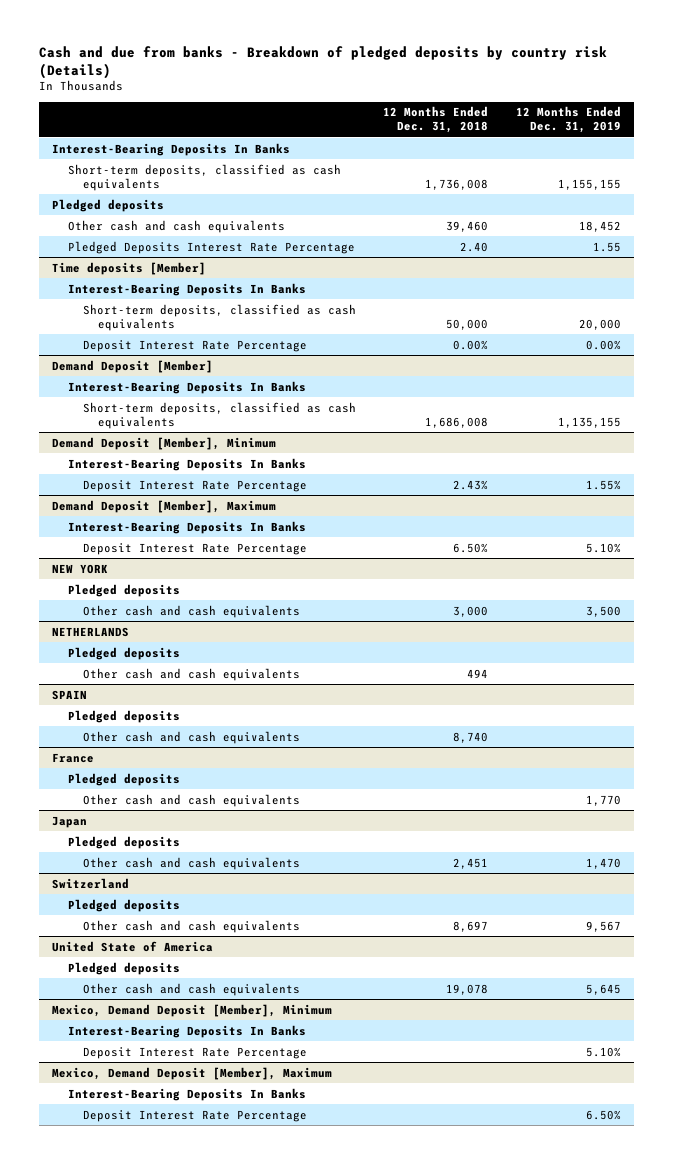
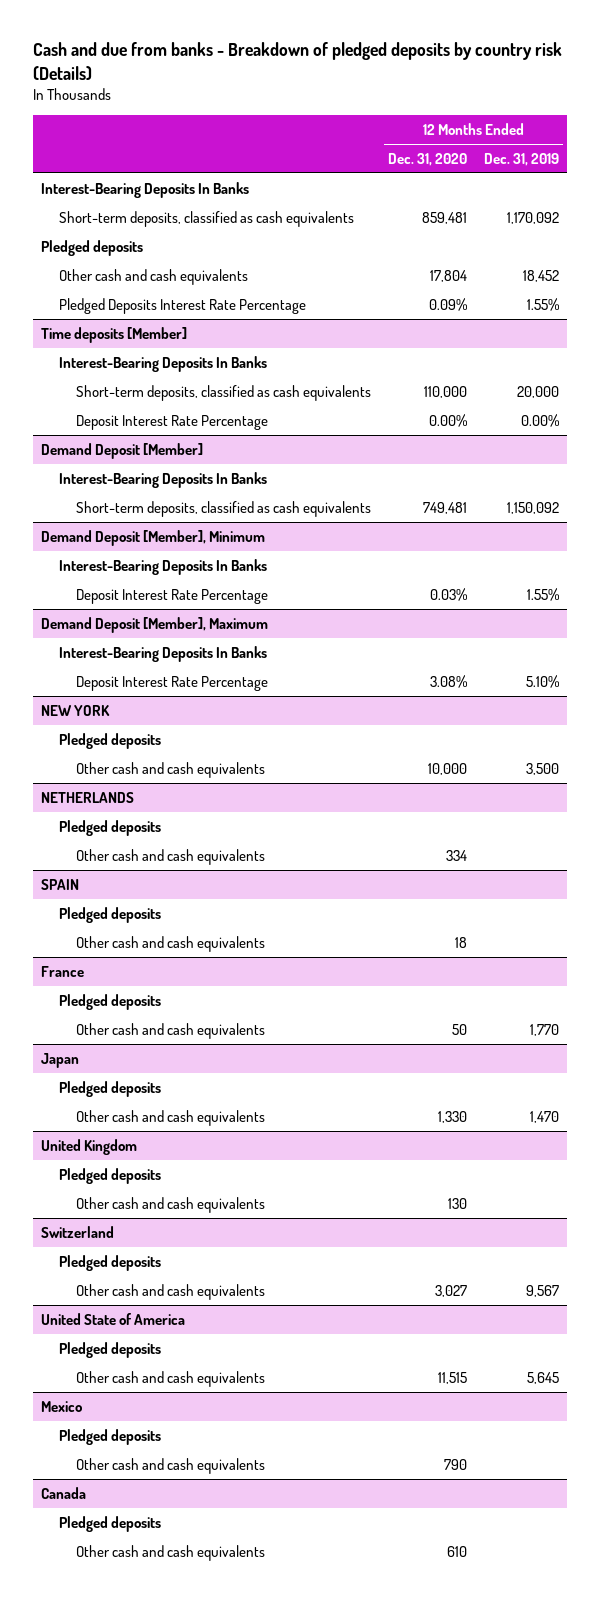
[383,106,489,134] 12 Months Ended Dec. 31, 2018 -> none
none -> [388,152,468,166] Dec. 31, 2020
[557,178,621,190] 1,155,155 -> [506,211,559,224] 1,170,092
[592,241,621,252] 1.55 -> [526,297,559,311] 1.55%
[557,416,621,428] 1,135,155 -> [506,501,559,514] 1,150,092
none -> [41,1138,138,1155] United Kingdom
none -> [58,1167,161,1184] Pledged deposits
none -> [76,1196,266,1213] Other cash and cash equivalents
[52,1003,333,1017] Mexico, Demand Deposit [Member], Minimum -> none
[67,1024,306,1038] Interest-Bearing Deposits In Banks -> none
[82,1046,307,1059] Deposit Interest Rate Percentage -> none
[52,1066,333,1080] Mexico, Demand Deposit [Member], Maximum -> none
[67,1087,306,1101] Interest-Bearing Deposits In Banks -> none
[82,1109,307,1122] Deposit Interest Rate Percentage -> none
none -> [41,1400,83,1412] Mexico
none -> [58,1428,161,1445] Pledged deposits
none -> [76,1457,266,1474] Other cash and cash equivalents
none -> [41,1486,87,1499] Canada
none -> [58,1515,161,1532] Pledged deposits
none -> [76,1544,266,1561] Other cash and cash equivalents

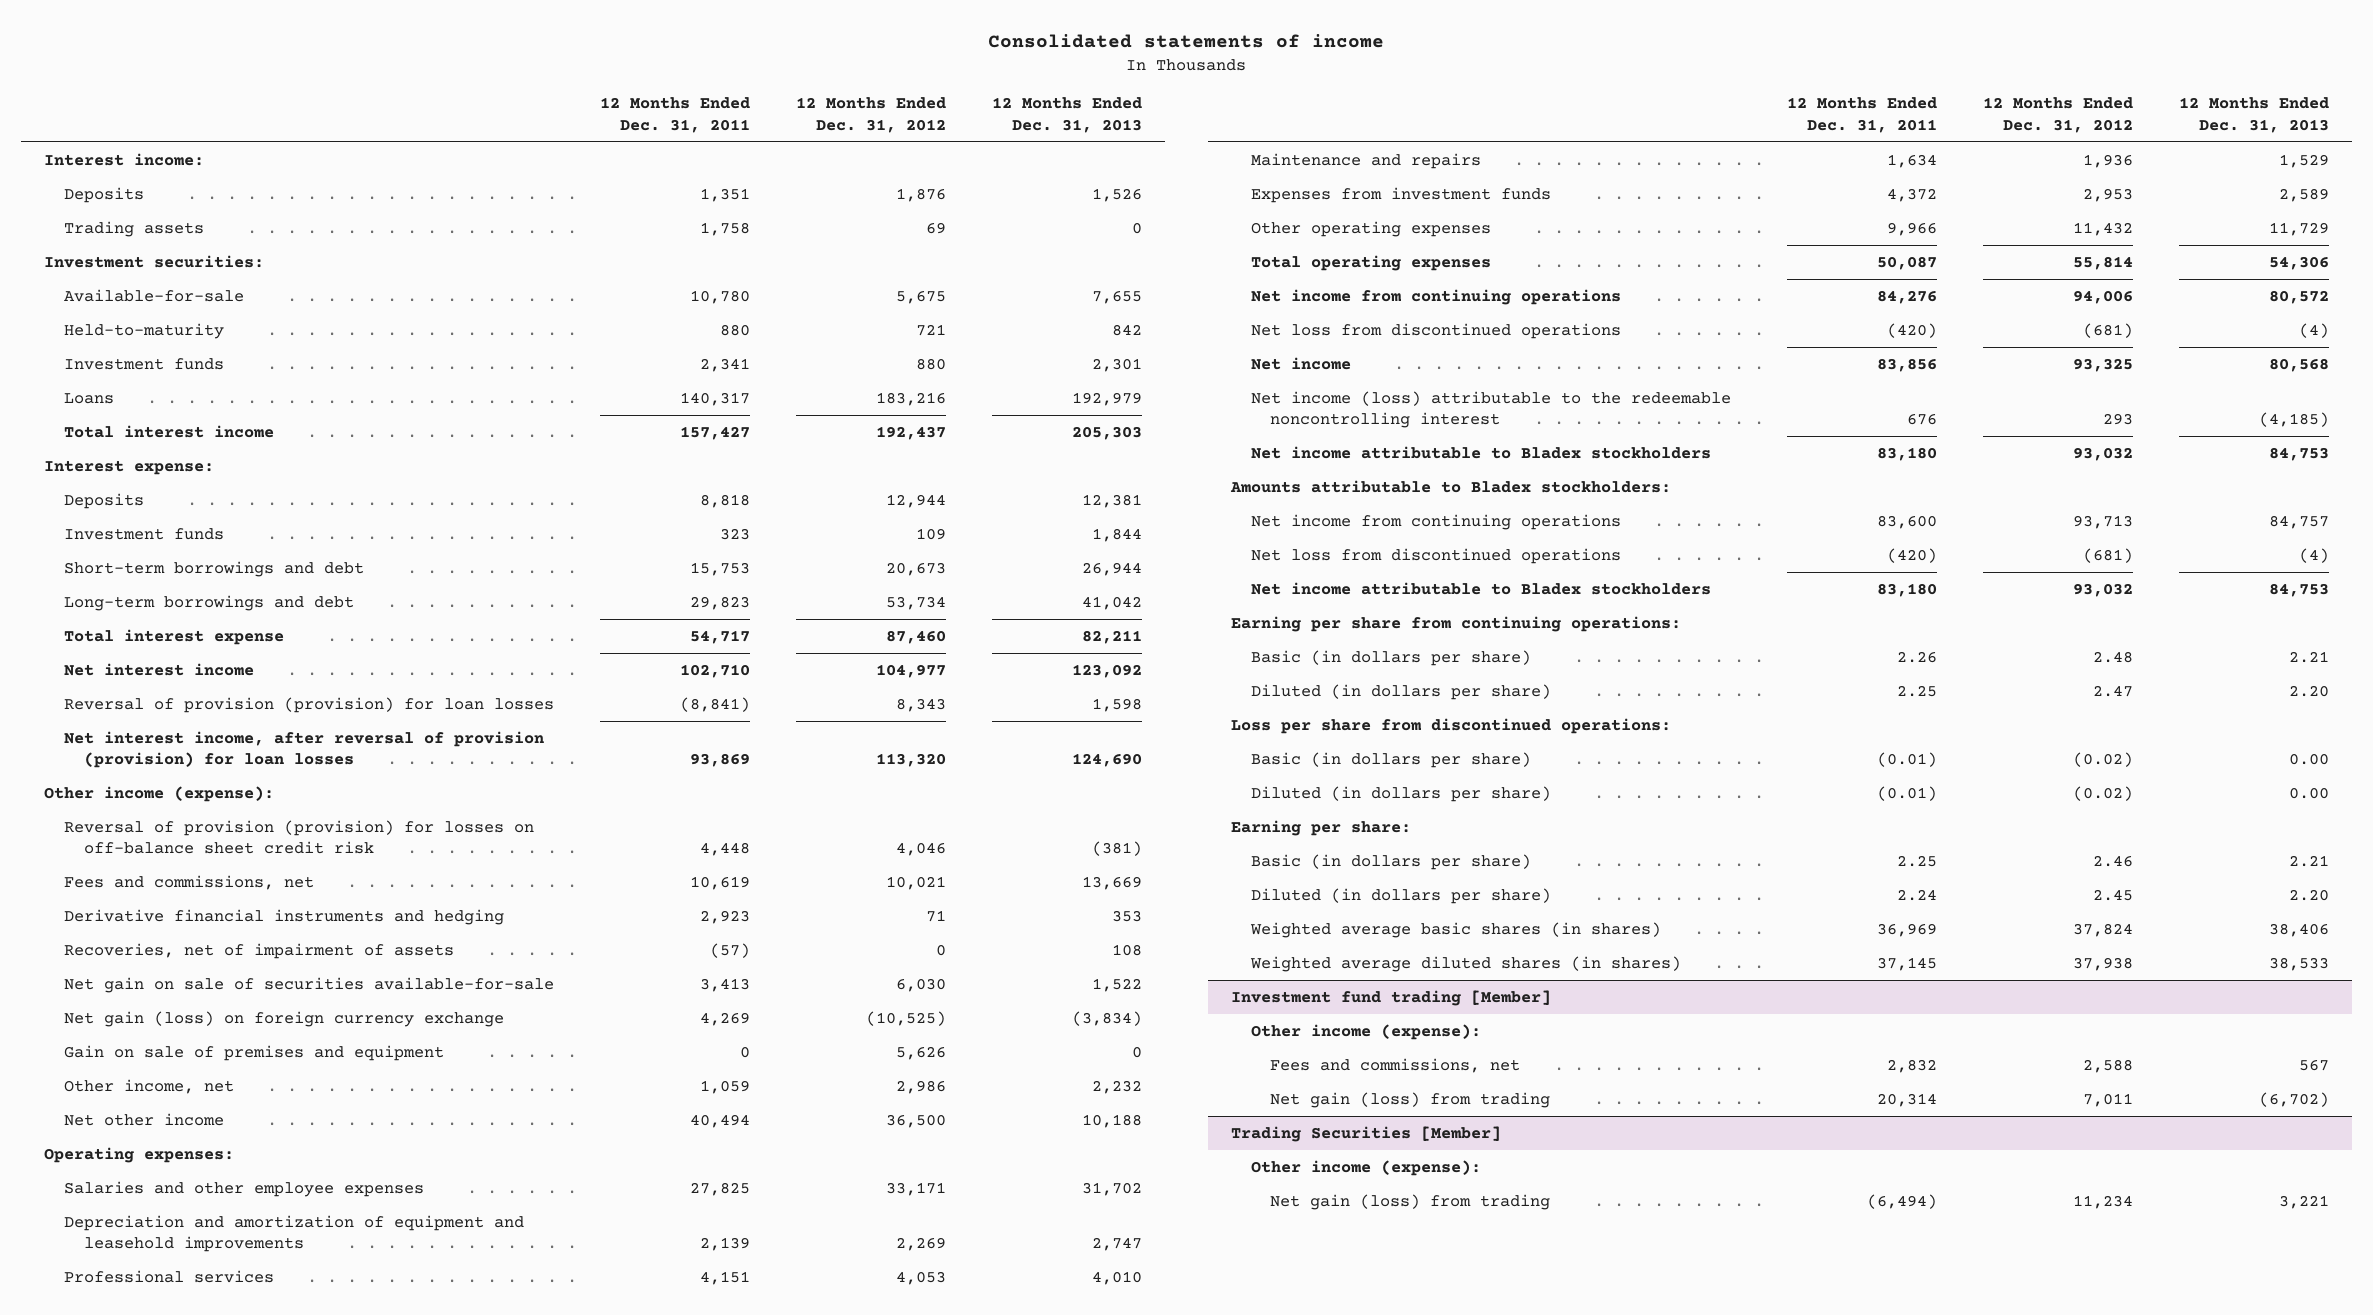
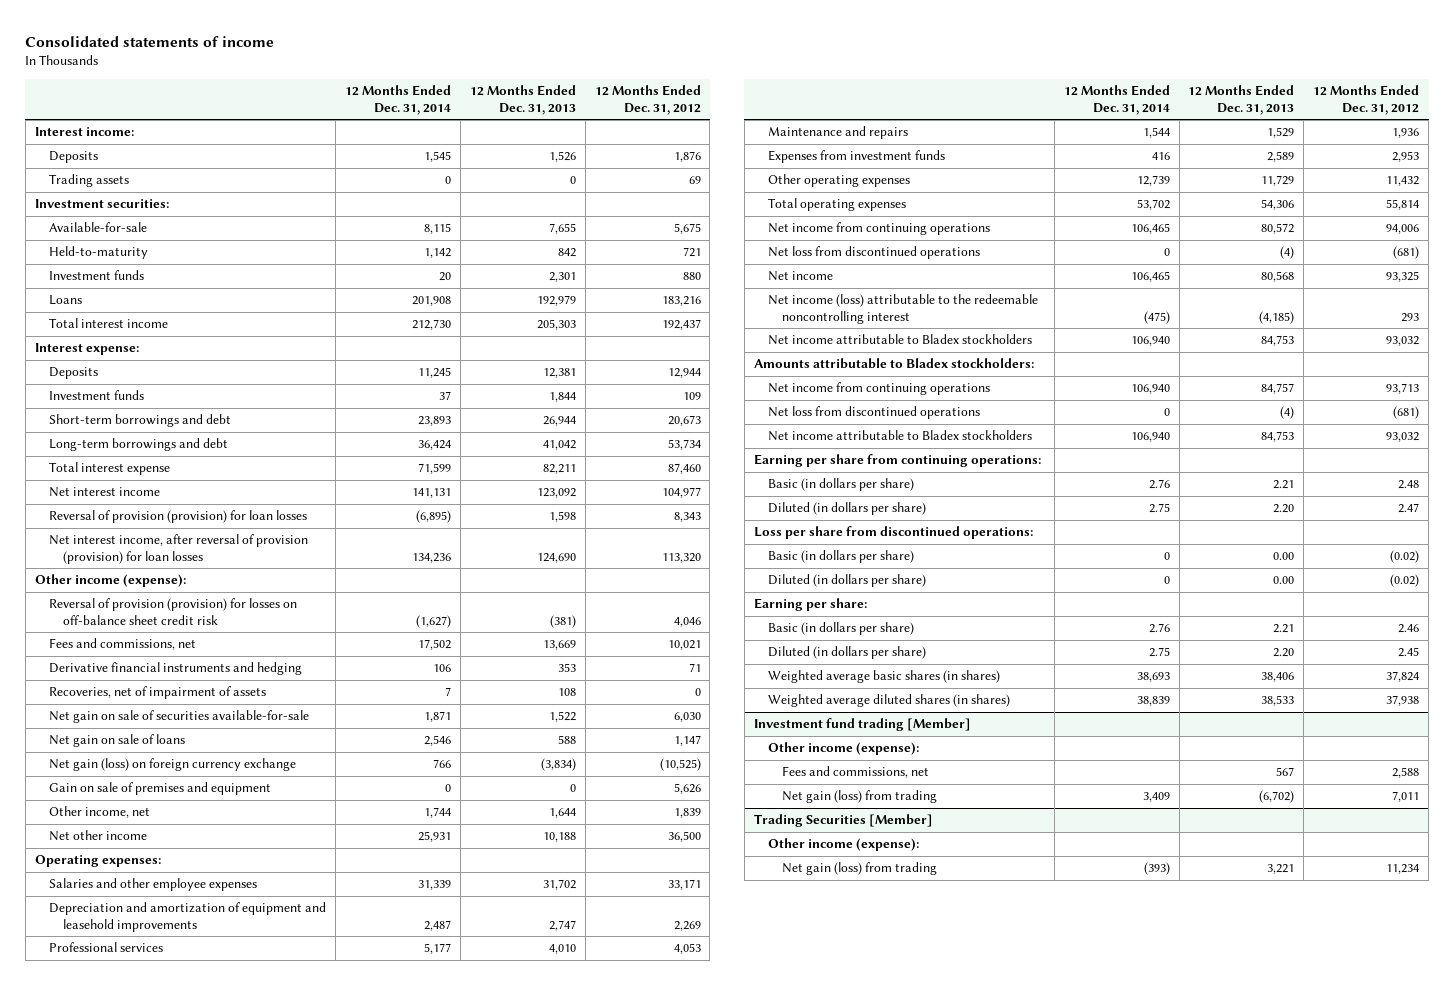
[600,97,751,134] 12 Months Ended Dec. 31, 2011 -> none
none -> [344,85,451,115] 12 Months Ended Dec. 31, 2014
none -> [49,734,186,748] Net gain on sale of loans
[896,1079,947,1094] 2,986 -> [673,808,701,819] 1,839
[1092,1079,1143,1094] 2,232 -> [548,808,576,819] 1,644

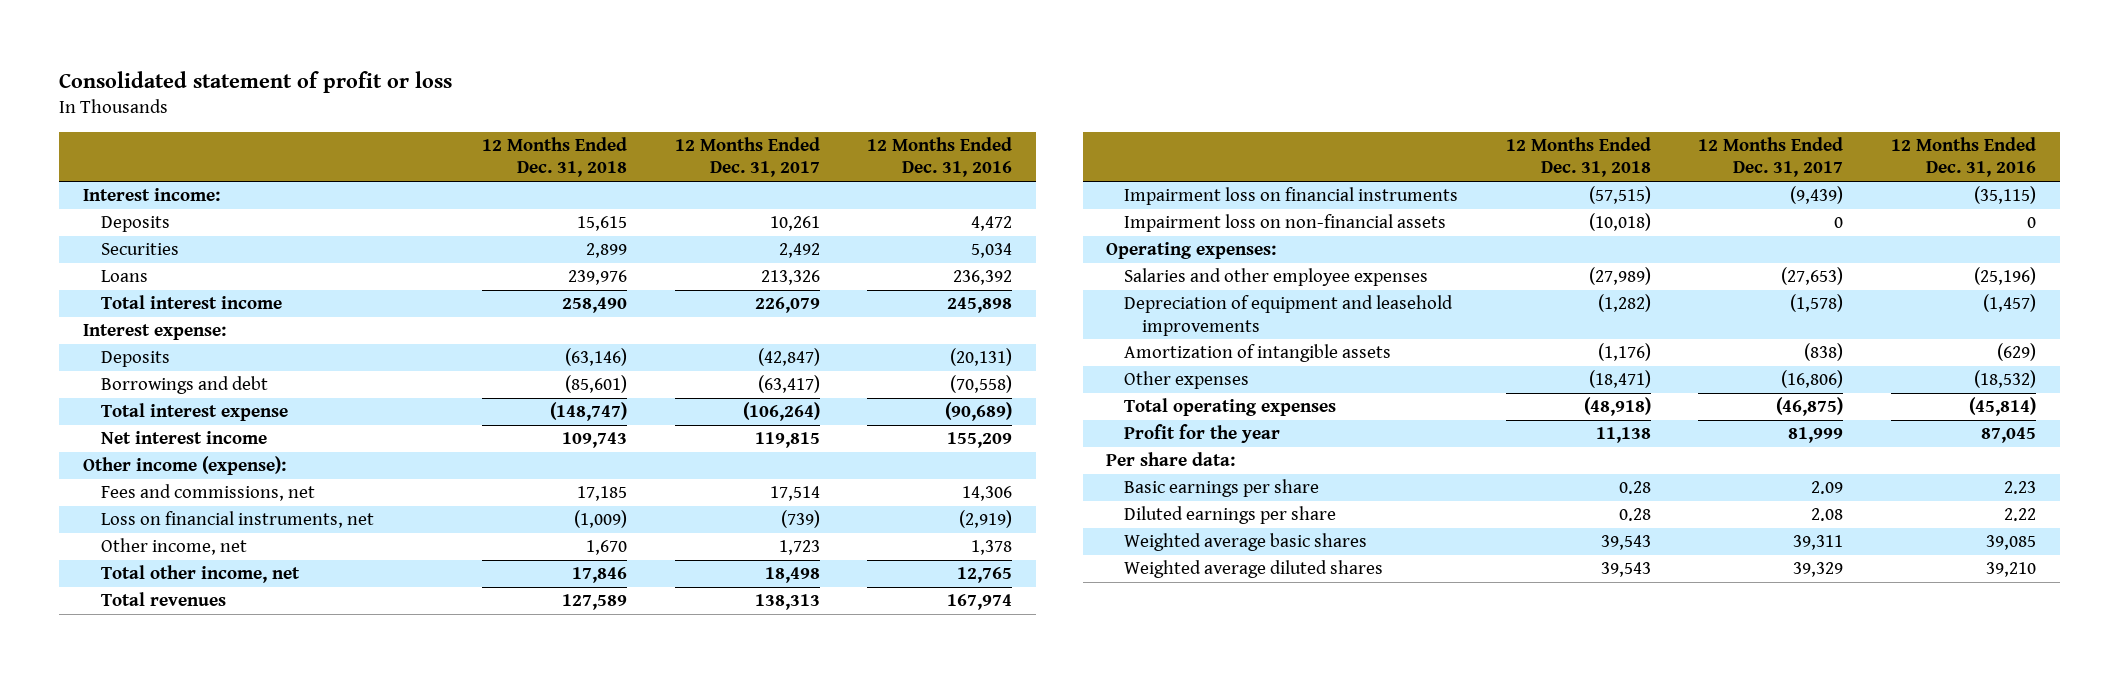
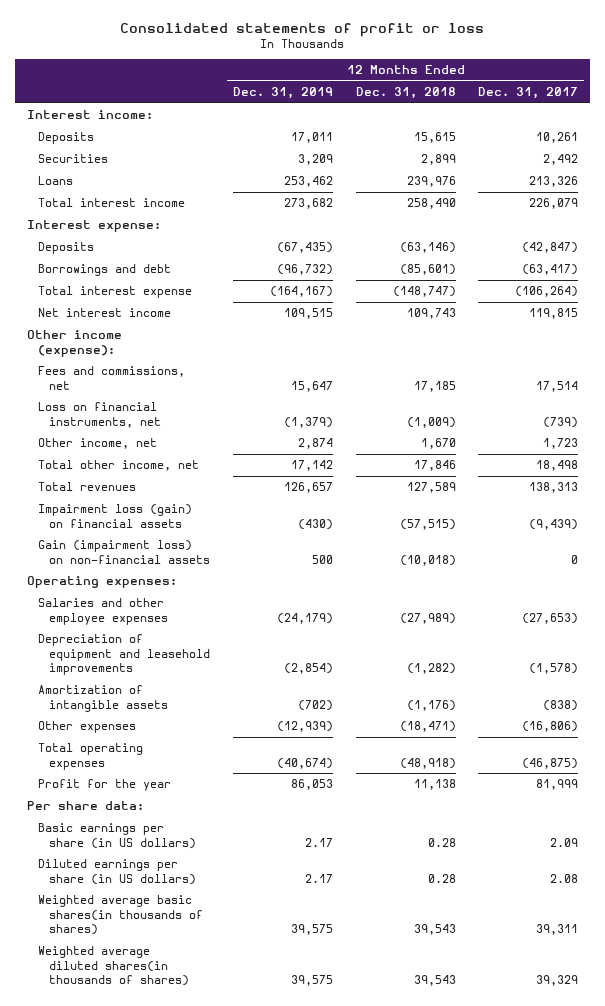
[58,70,452,93] Consolidated statement of profit or loss -> [120,22,485,37] Consolidated statements of profit or loss
[867,136,1013,178] 12 Months Ended Dec. 31, 2016 -> none
none -> [232,87,333,100] Dec. 31, 2019
[1124,187,1459,206] Impairment loss on financial instruments -> [37,504,192,528] Impairment loss (gain) on financial assets
[1124,214,1447,233] Impairment loss on non-financial assets -> [37,540,211,564] Gain (impairment loss) on non-financial assets
[1124,479,1320,498] Basic earnings per share -> [37,823,197,849] Basic earnings per share (in US dollars)
[1124,506,1337,525] Diluted earnings per share -> [37,859,197,885] Diluted earnings per share (in US dollars)
[1124,533,1368,552] Weighted average basic shares -> [37,895,204,936] Weighted average basic shares(in thousands of shares)
[1124,560,1384,579] Weighted average diluted shares -> [37,946,190,987] Weighted average diluted shares(in thousands of shares)

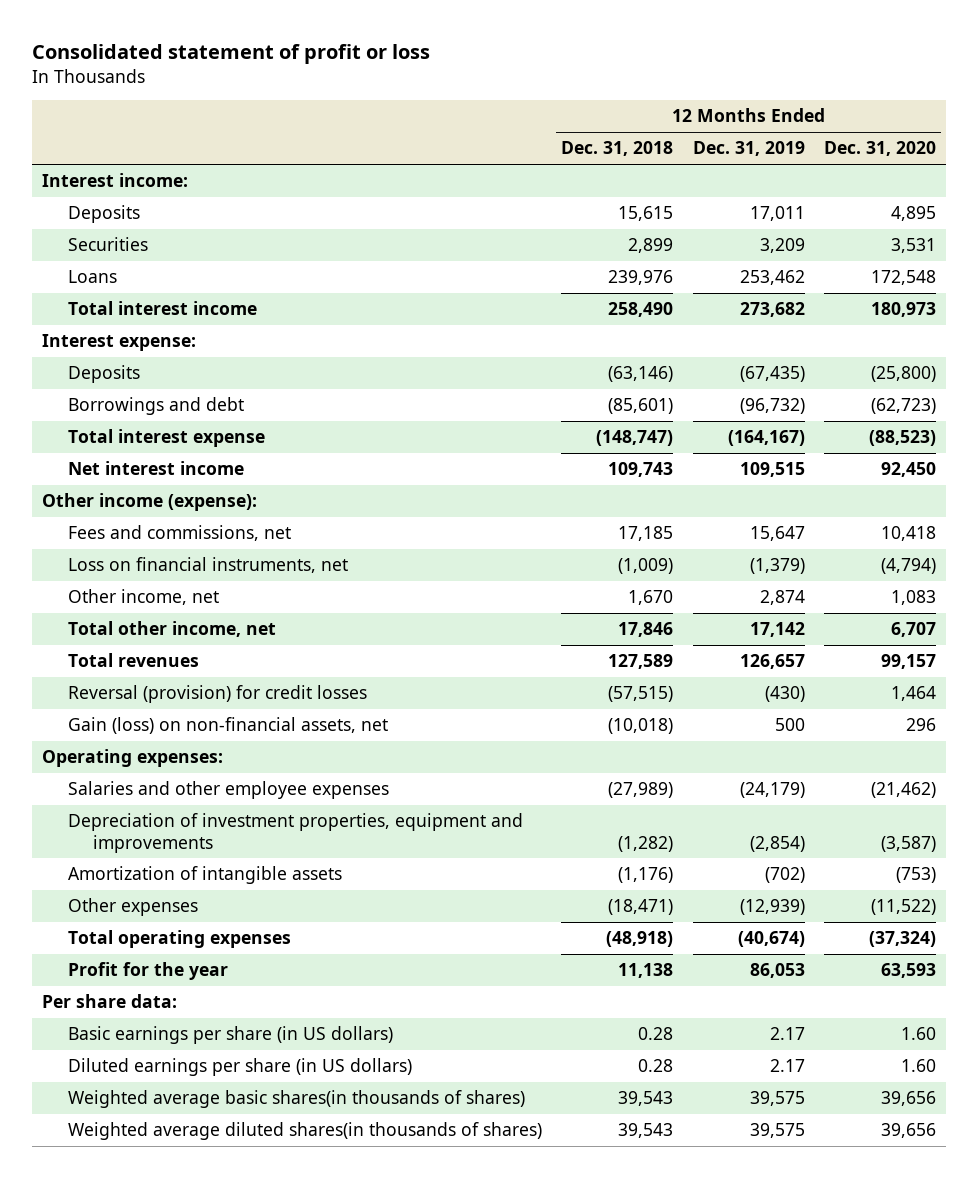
[120,22,485,37] Consolidated statements of profit or loss -> [32,44,431,65] Consolidated statement of profit or loss
[478,87,579,100] Dec. 31, 2017 -> none
none -> [824,141,937,157] Dec. 31, 2020
[37,504,192,528] Impairment loss (gain) on financial assets -> [67,685,367,704] Reversal (provision) for credit losses
[37,540,211,564] Gain (impairment loss) on non-financial assets -> [67,717,388,735] Gain (loss) on non-financial assets, net
[37,634,211,676] Depreciation of equipment and leasehold improvements -> [67,813,523,853] Depreciation of investment properties, equipment and improvements

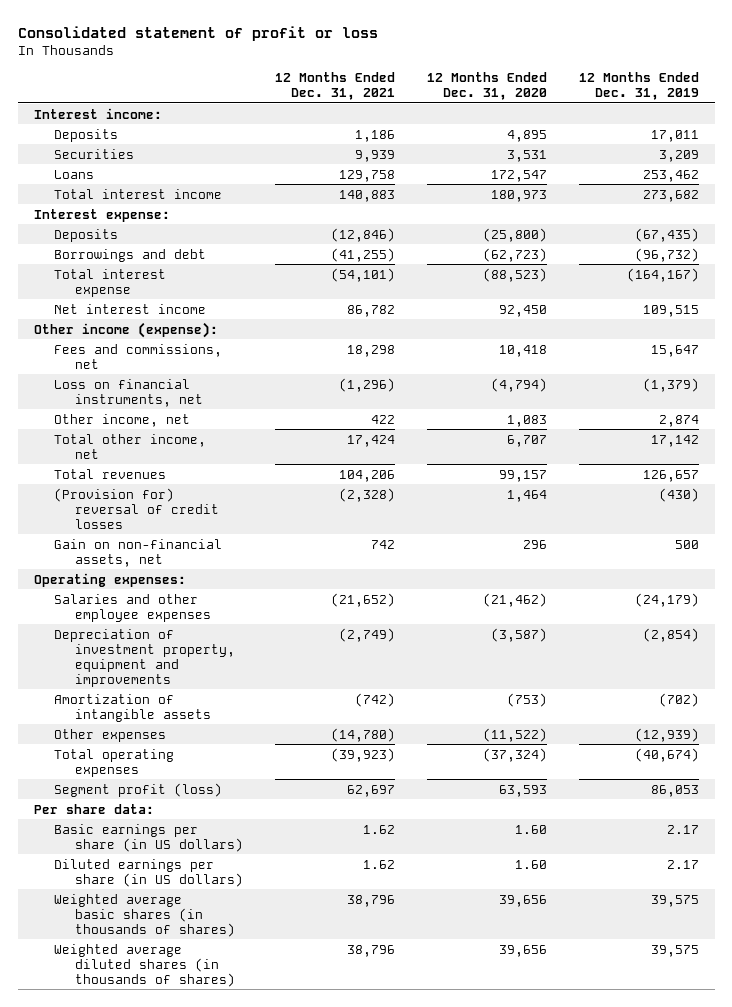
[561,141,674,157] Dec. 31, 2018 -> none
none -> [274,72,395,101] 12 Months Ended Dec. 31, 2021
[871,270,937,286] 172,548 -> [490,169,547,182] 172,547
[67,685,367,704] Reversal (provision) for credit losses -> [54,487,219,529] (Provision for) reversal of credit losses
[67,717,388,735] Gain (loss) on non-financial assets, net -> [54,538,223,567] Gain on non-financial assets, net
[67,813,523,853] Depreciation of investment properties, equipment and improvements -> [54,628,235,687] Depreciation of investment property, equipment and improvements
[67,962,228,981] Profit for the year -> [54,782,223,797] Segment profit (loss)
[67,1090,525,1109] Weighted average basic shares(in thousands of shares) -> [54,893,235,937] Weighted average basic shares (in thousands of shares)
[67,1122,542,1141] Weighted average diluted shares(in thousands of shares) -> [54,943,235,987] Weighted average diluted shares (in thousands of shares)

